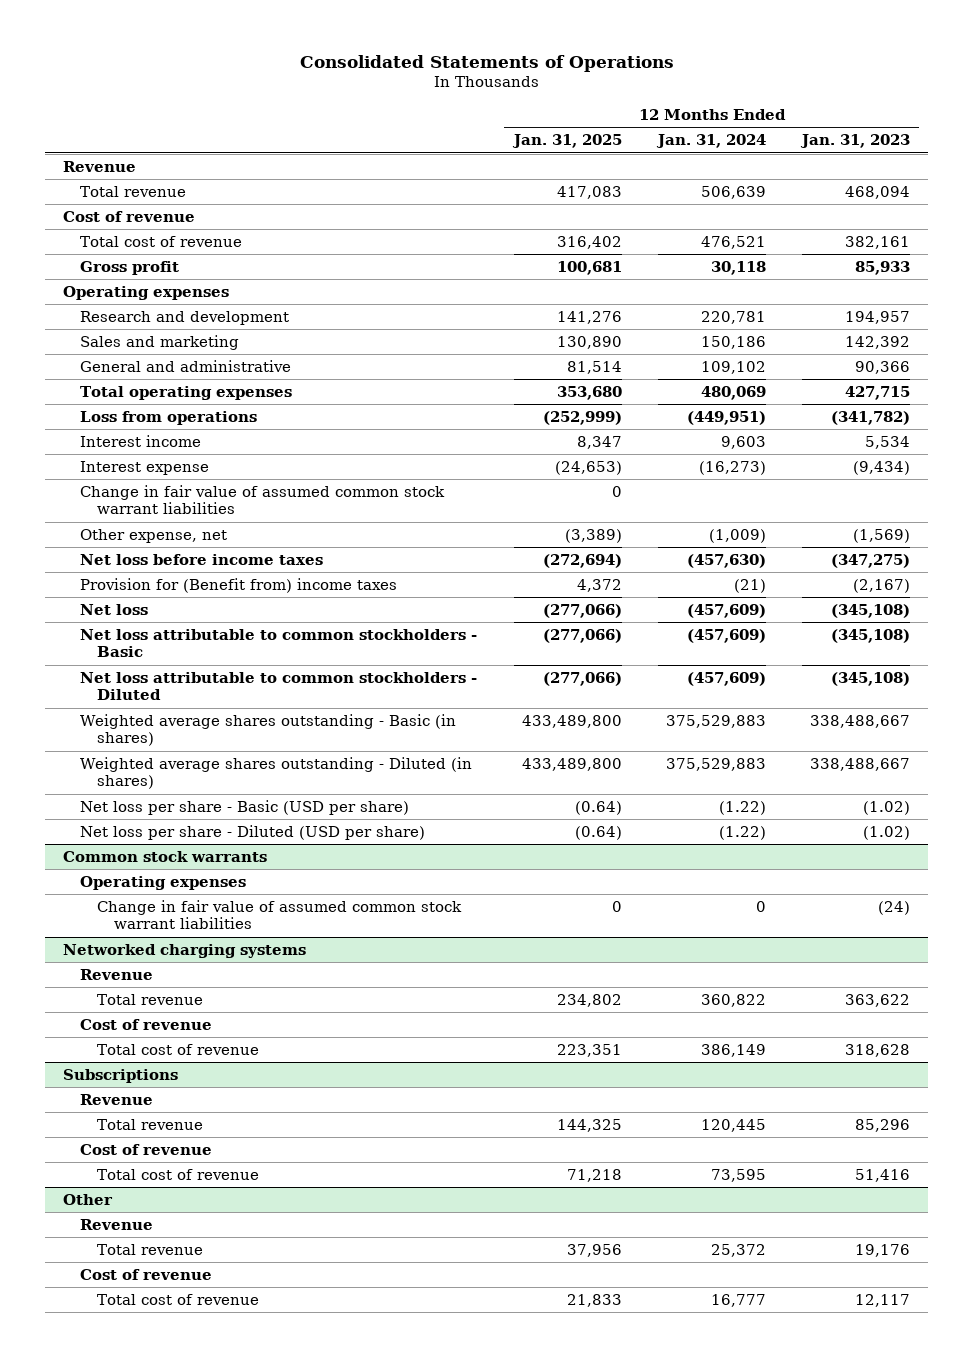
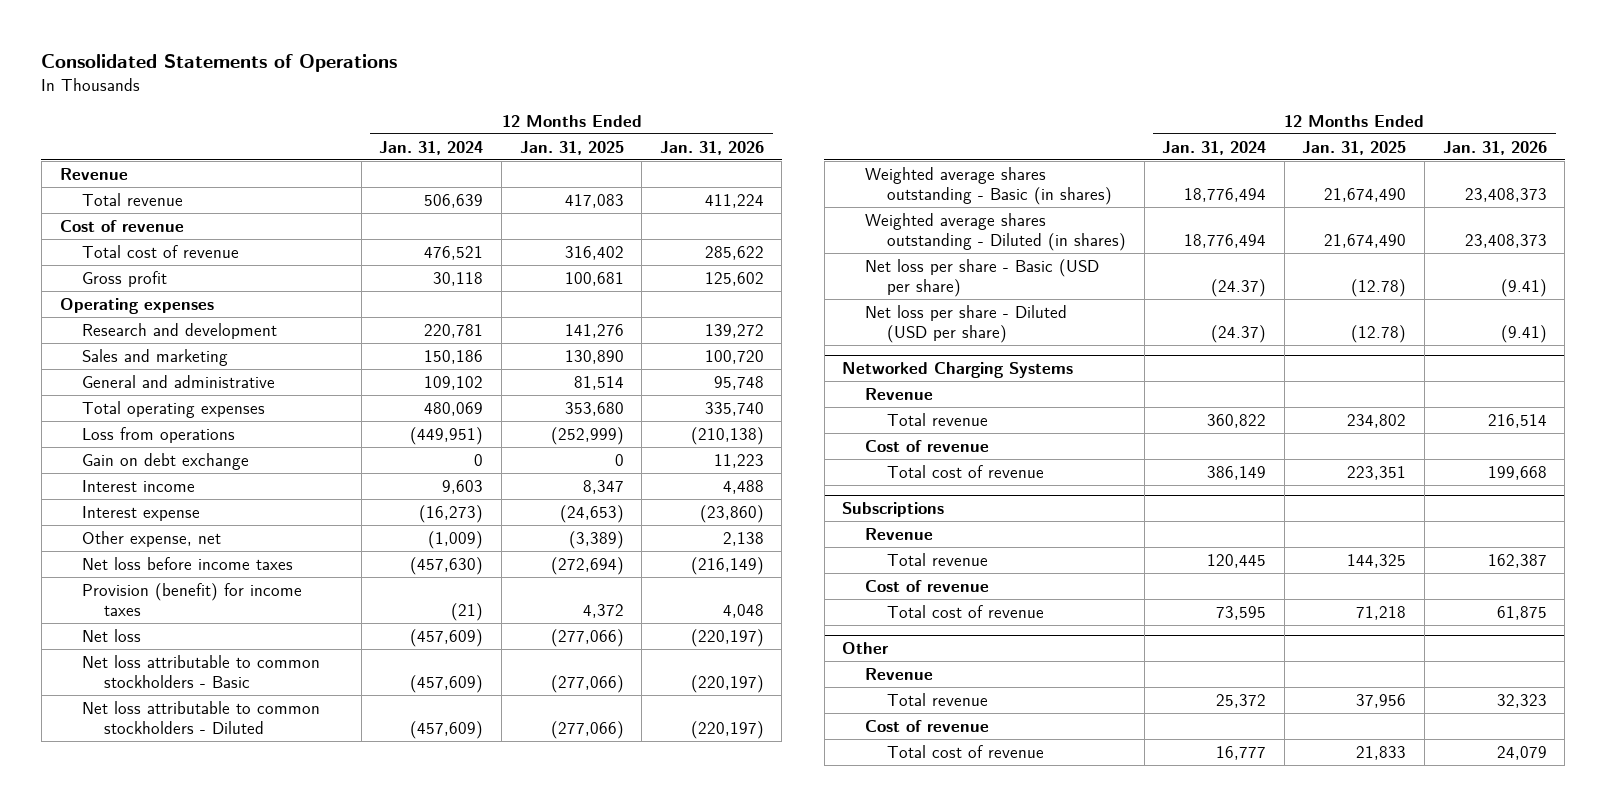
[800,134,911,149] Jan. 31, 2023 -> none
none -> [659,140,764,155] Jan. 31, 2026
none -> [81,452,249,470] Gain on debt exchange
[80,485,446,515] Change in fair value of assumed common stock warrant liabilities -> none
[80,578,398,594] Provision for (Benefit from) income taxes -> [81,582,302,617] Provision (benefit) for income taxes
[63,851,268,863] Common stock warrants -> none
[80,876,247,891] Operating expenses -> none
[97,900,463,930] Change in fair value of assumed common stock warrant liabilities -> none
[521,715,622,729] 433,489,800 -> [1324,188,1407,203] 21,674,490
[665,715,766,729] 375,529,883 -> [1184,188,1267,203] 18,776,494
[521,758,622,772] 433,489,800 -> [1324,234,1407,249] 21,674,490
[665,758,766,772] 375,529,883 -> [1184,234,1267,249] 18,776,494
[574,801,622,816] (0.64) -> [1351,279,1407,298] (12.78)
[718,801,766,816] (1.22) -> [1211,279,1267,298] (24.37)
[574,826,622,841] (0.64) -> [1351,325,1407,344] (12.78)
[718,826,766,841] (1.22) -> [1211,325,1267,344] (24.37)
[63,944,307,959] Networked charging systems -> [842,362,1074,379] Networked Charging Systems

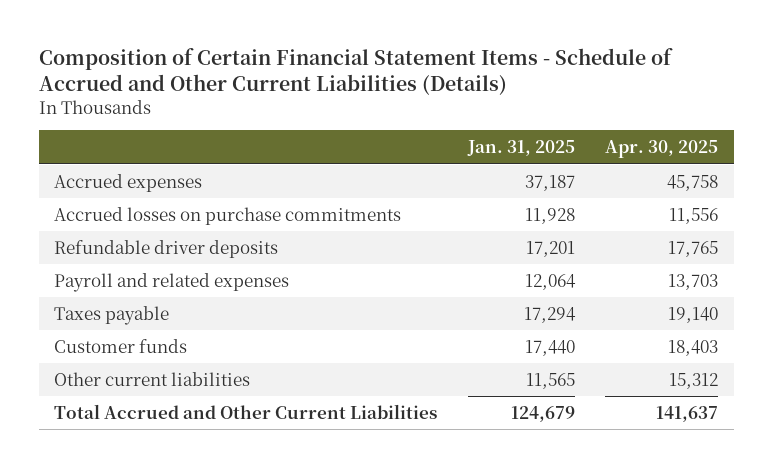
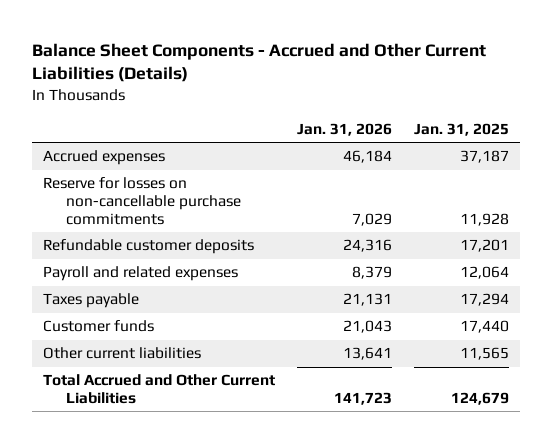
[38,47,673,95] Composition of Certain Financial Statement Items - Schedule of Accrued and Other Current Liabilities (Details) -> [31,42,486,83] Balance Sheet Components - Accrued and Other Current Liabilities (Details)
[605,140,719,159] Apr. 30, 2025 -> none
none -> [296,123,392,137] Jan. 31, 2026
[54,206,402,225] Accrued losses on purchase commitments -> [42,177,241,225] Reserve for losses on non-cancellable purchase commitments
[54,239,279,258] Refundable driver deposits -> [42,239,254,255] Refundable customer deposits

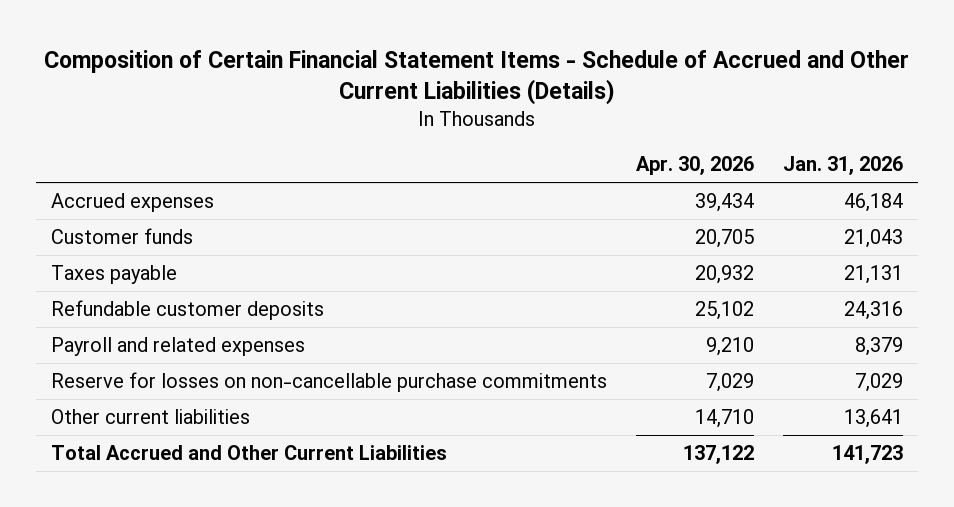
[31,42,486,83] Balance Sheet Components - Accrued and Other Current Liabilities (Details) -> [44,49,910,105] Composition of Certain Financial Statement Items - Schedule of Accrued and Other Current Liabilities (Details)
[413,123,509,137] Jan. 31, 2025 -> none
none -> [636,156,755,176] Apr. 30, 2026
[42,320,154,333] Customer funds -> [50,228,193,245] Customer funds
[42,293,139,309] Taxes payable -> [50,265,177,285] Taxes payable
[42,177,241,225] Reserve for losses on non-cancellable purchase commitments -> [50,372,607,393] Reserve for losses on non-cancellable purchase commitments

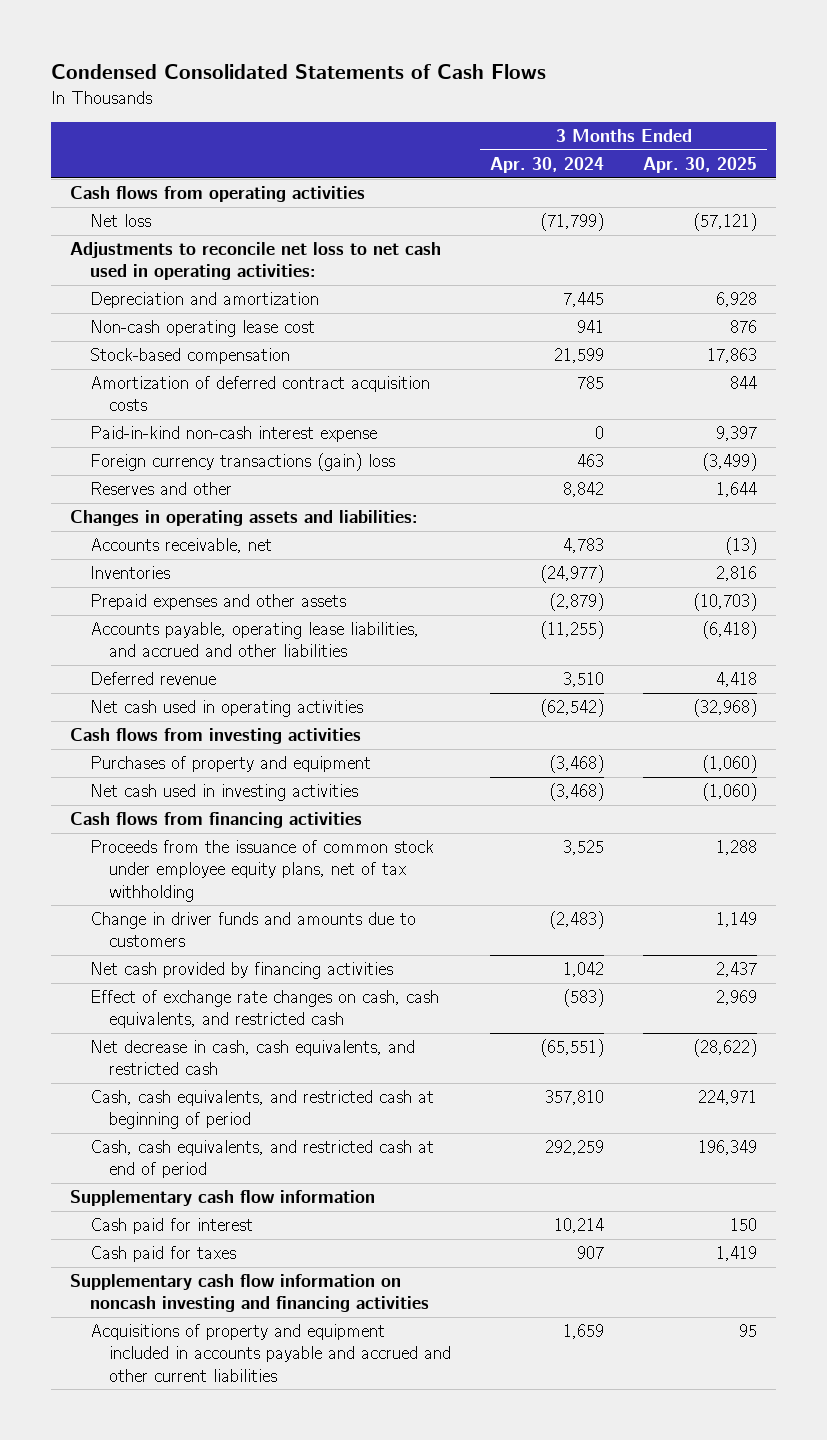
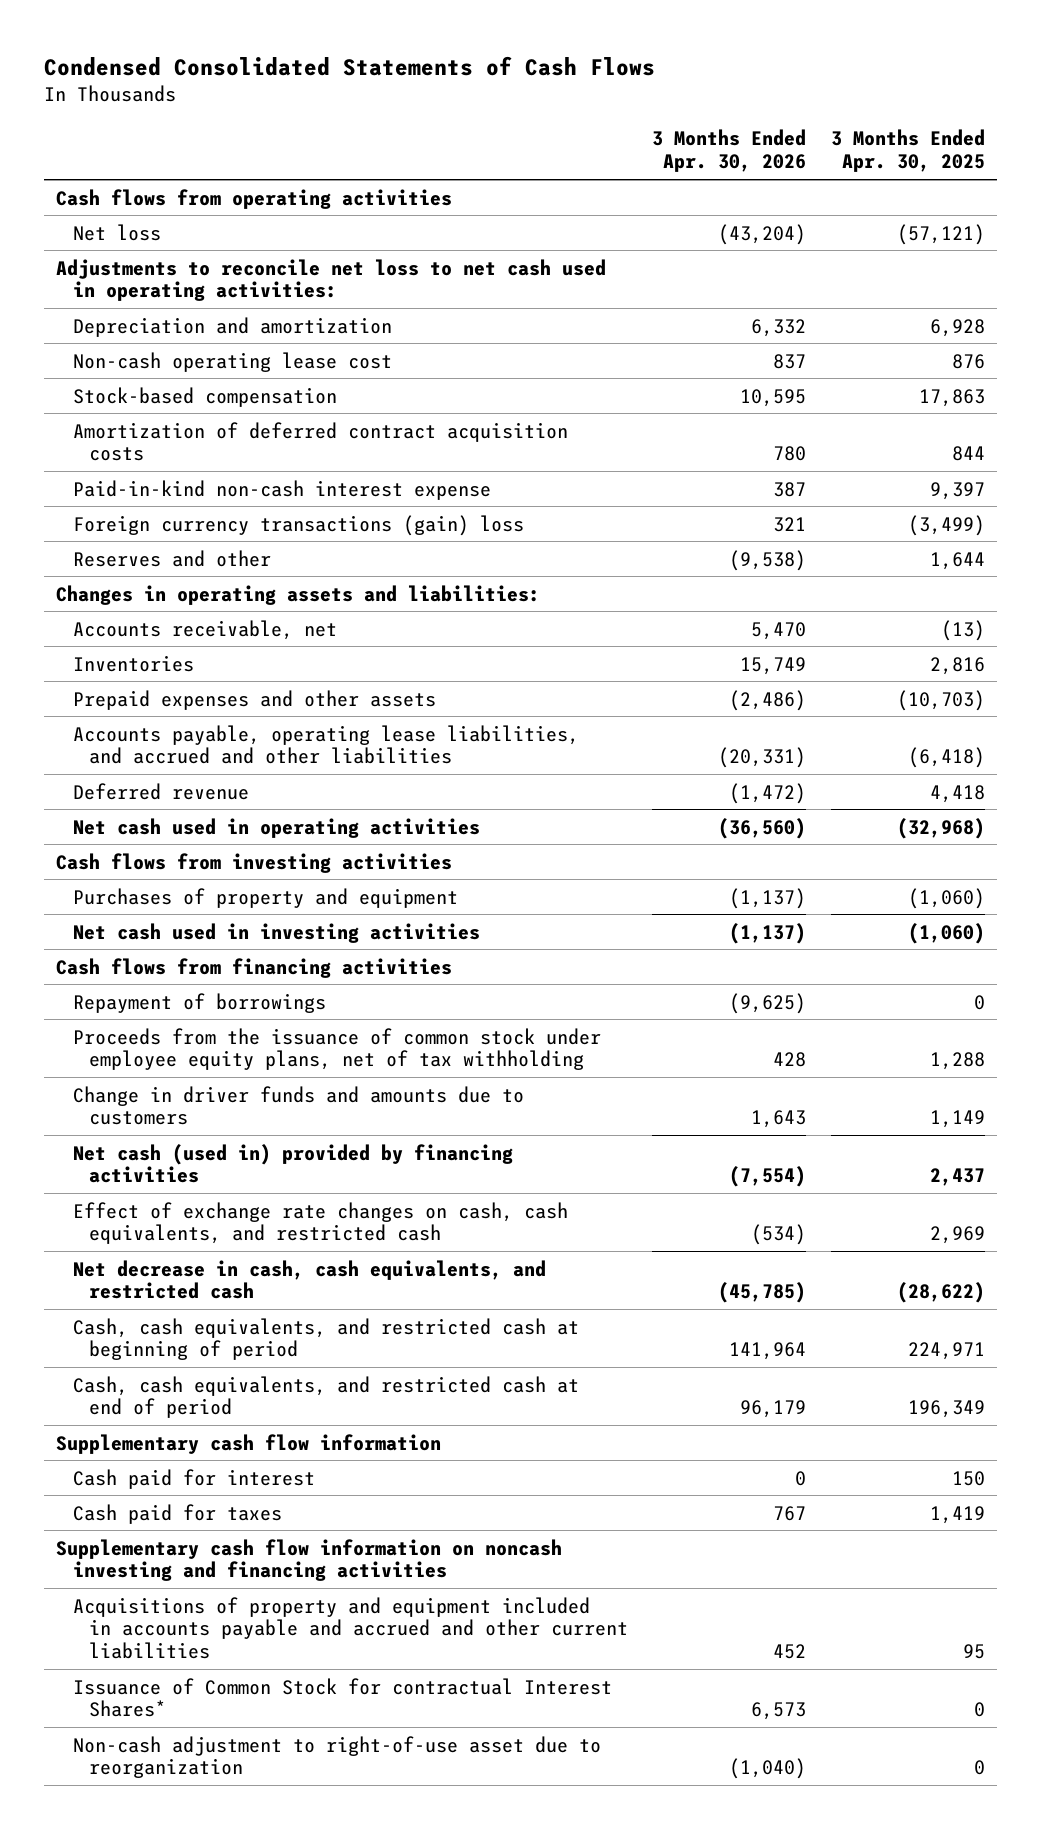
[490,157,605,174] Apr. 30, 2024 -> none
none -> [652,129,807,173] 3 Months Ended Apr. 30, 2026
none -> [72,992,326,1013] Repayment of borrowings
[89,962,393,980] Net cash provided by financing activities -> [72,1143,513,1184] Net cash (used in) provided by financing activities
none -> [72,1677,612,1718] Issuance of Common Stock for contractual Interest Shares*
none -> [72,1735,601,1779] Non-cash adjustment to right-of-use asset due to reorganization

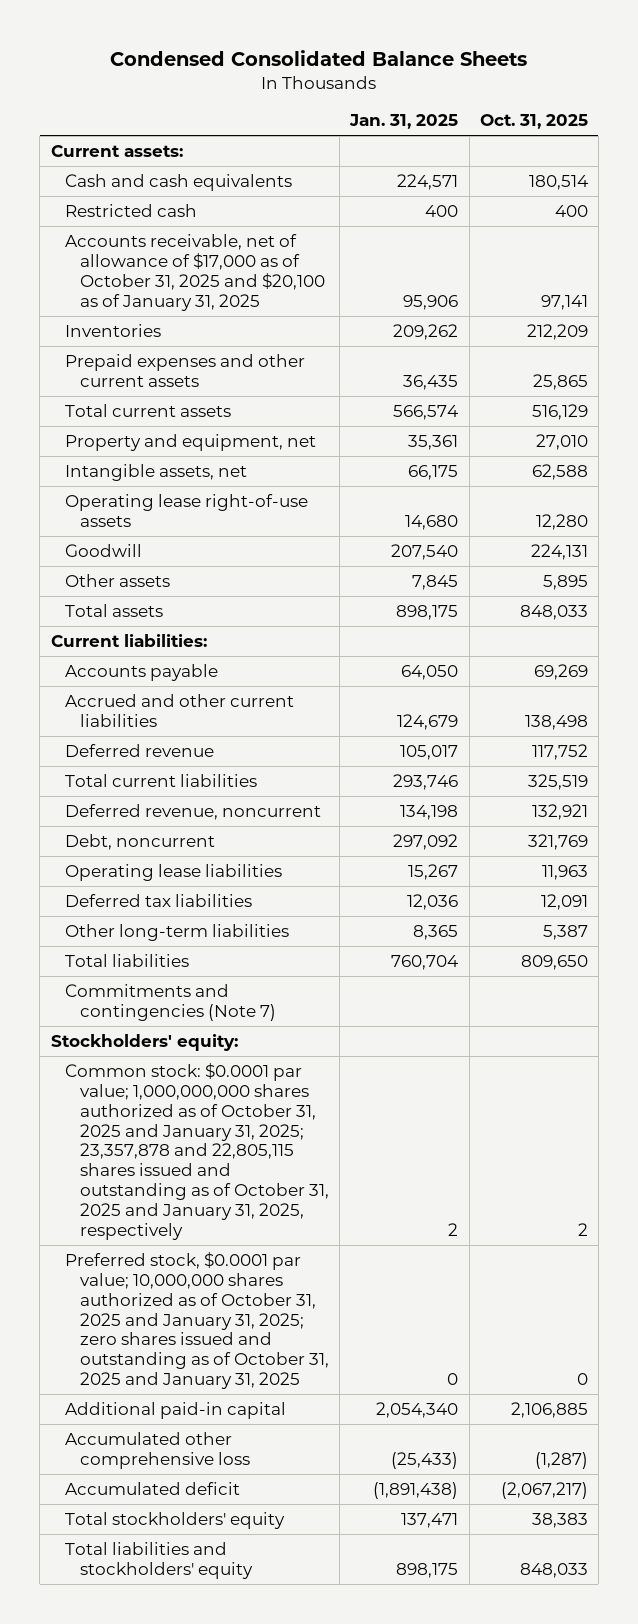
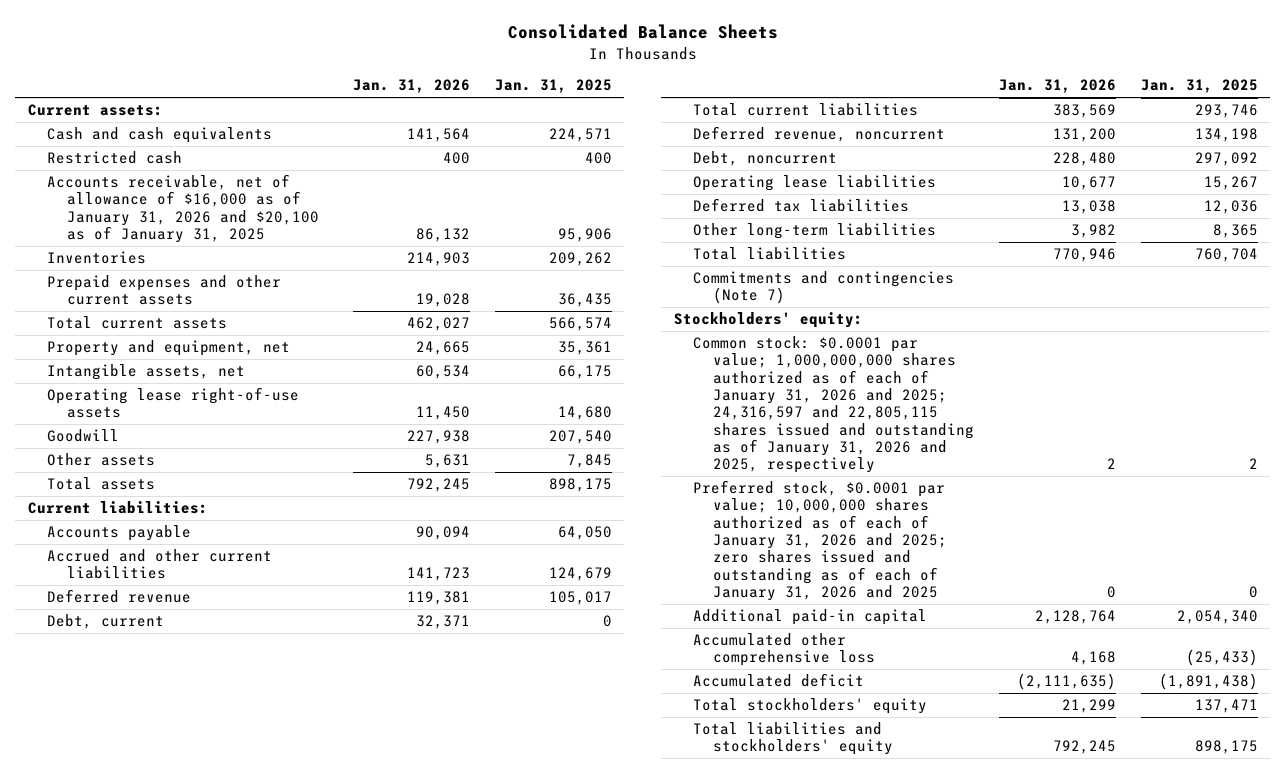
[110,50,528,67] Condensed Consolidated Balance Sheets -> [507,24,778,40] Consolidated Balance Sheets
[479,114,588,130] Oct. 31, 2025 -> none
none -> [352,79,470,94] Jan. 31, 2026
[65,233,326,311] Accounts receivable, net of allowance of $17,000 as of October 31, 2025 and $20,100 as of January 31, 2025 -> [47,174,320,244] Accounts receivable, net of allowance of $16,000 as of January 31, 2026 and $20,100 as of January 31, 2025
none -> [47,614,165,630] Debt, current
[65,1062,330,1240] Common stock: $0.0001 par value; 1,000,000,000 shares authorized as of October 31, 2025 and January 31, 2025; 23,357,878 and 22,805,115 shares issued and outstanding as of October 31, 2025 and January 31, 2025, respectively -> [693,336,975,474] Common stock: $0.0001 par value; 1,000,000,000 shares authorized as of each of January 31, 2026 and 2025; 24,316,597 and 22,805,115 shares issued and outstanding as of January 31, 2026 and 2025, respectively
[65,1251,330,1390] Preferred stock, $0.0001 par value; 10,000,000 shares authorized as of October 31, 2025 and January 31, 2025; zero shares issued and outstanding as of October 31, 2025 and January 31, 2025 -> [693,480,948,602] Preferred stock, $0.0001 par value; 10,000,000 shares authorized as of each of January 31, 2026 and 2025; zero shares issued and outstanding as of each of January 31, 2026 and 2025

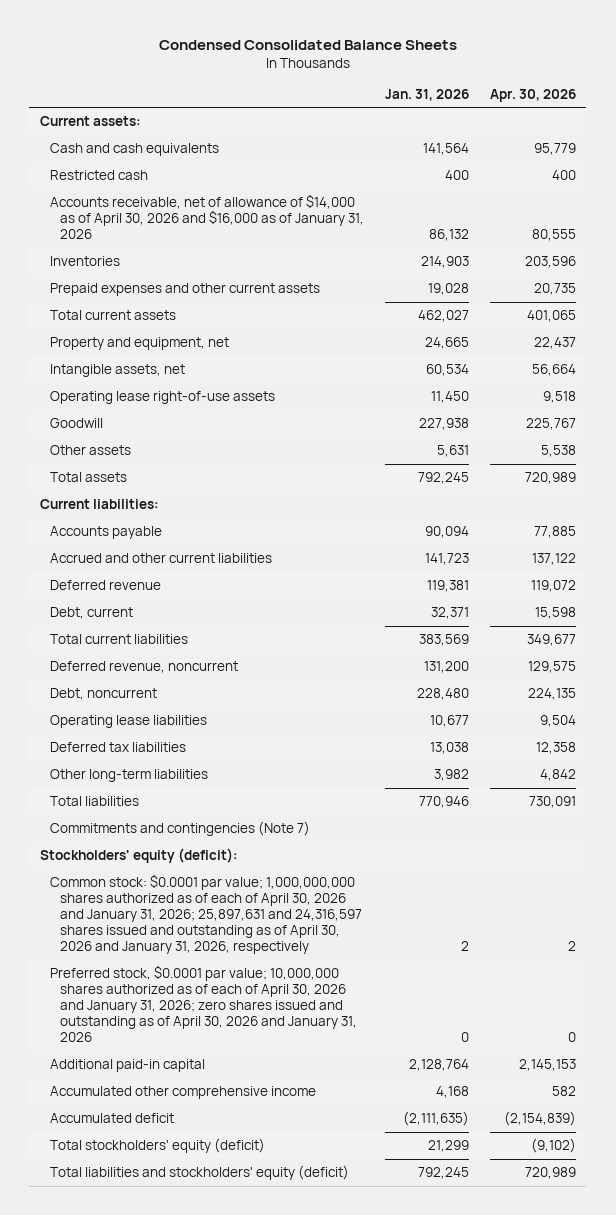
[507,24,778,40] Consolidated Balance Sheets -> [158,39,457,50] Condensed Consolidated Balance Sheets
[494,79,612,94] Jan. 31, 2025 -> none
none -> [489,88,576,102] Apr. 30, 2026
[47,174,320,244] Accounts receivable, net of allowance of $16,000 as of January 31, 2026 and $20,100 as of January 31, 2025 -> [49,194,365,240] Accounts receivable, net of allowance of $14,000 as of April 30, 2026 and $16,000 as of January 31, 2026
[673,312,863,329] Stockholders' equity: -> [39,848,238,864] Stockholders' equity (deficit):
[693,336,975,474] Common stock: $0.0001 par value; 1,000,000,000 shares authorized as of each of January 31, 2026 and 2025; 24,316,597 and 22,805,115 shares issued and outstanding as of January 31, 2026 and 2025, respectively -> [49,874,363,955] Common stock: $0.0001 par value; 1,000,000,000 shares authorized as of each of April 30, 2026 and January 31, 2026; 25,897,631 and 24,316,597 shares issued and outstanding as of April 30, 2026 and January 31, 2026, respectively
[693,480,948,602] Preferred stock, $0.0001 par value; 10,000,000 shares authorized as of each of January 31, 2026 and 2025; zero shares issued and outstanding as of each of January 31, 2026 and 2025 -> [49,965,358,1043] Preferred stock, $0.0001 par value; 10,000,000 shares authorized as of each of April 30, 2026 and January 31, 2026; zero shares issued and outstanding as of April 30, 2026 and January 31, 2026
[693,633,876,667] Accumulated other comprehensive loss -> [49,1086,316,1100] Accumulated other comprehensive income
[693,698,928,715] Total stockholders' equity -> [49,1138,265,1154] Total stockholders' equity (deficit)
[693,722,894,756] Total liabilities and stockholders' equity -> [49,1165,349,1181] Total liabilities and stockholders' equity (deficit)

